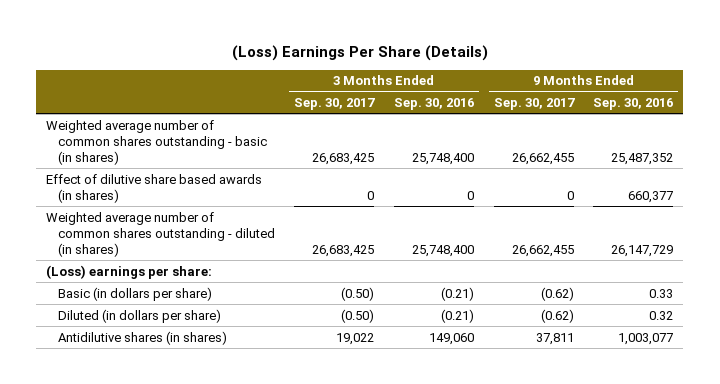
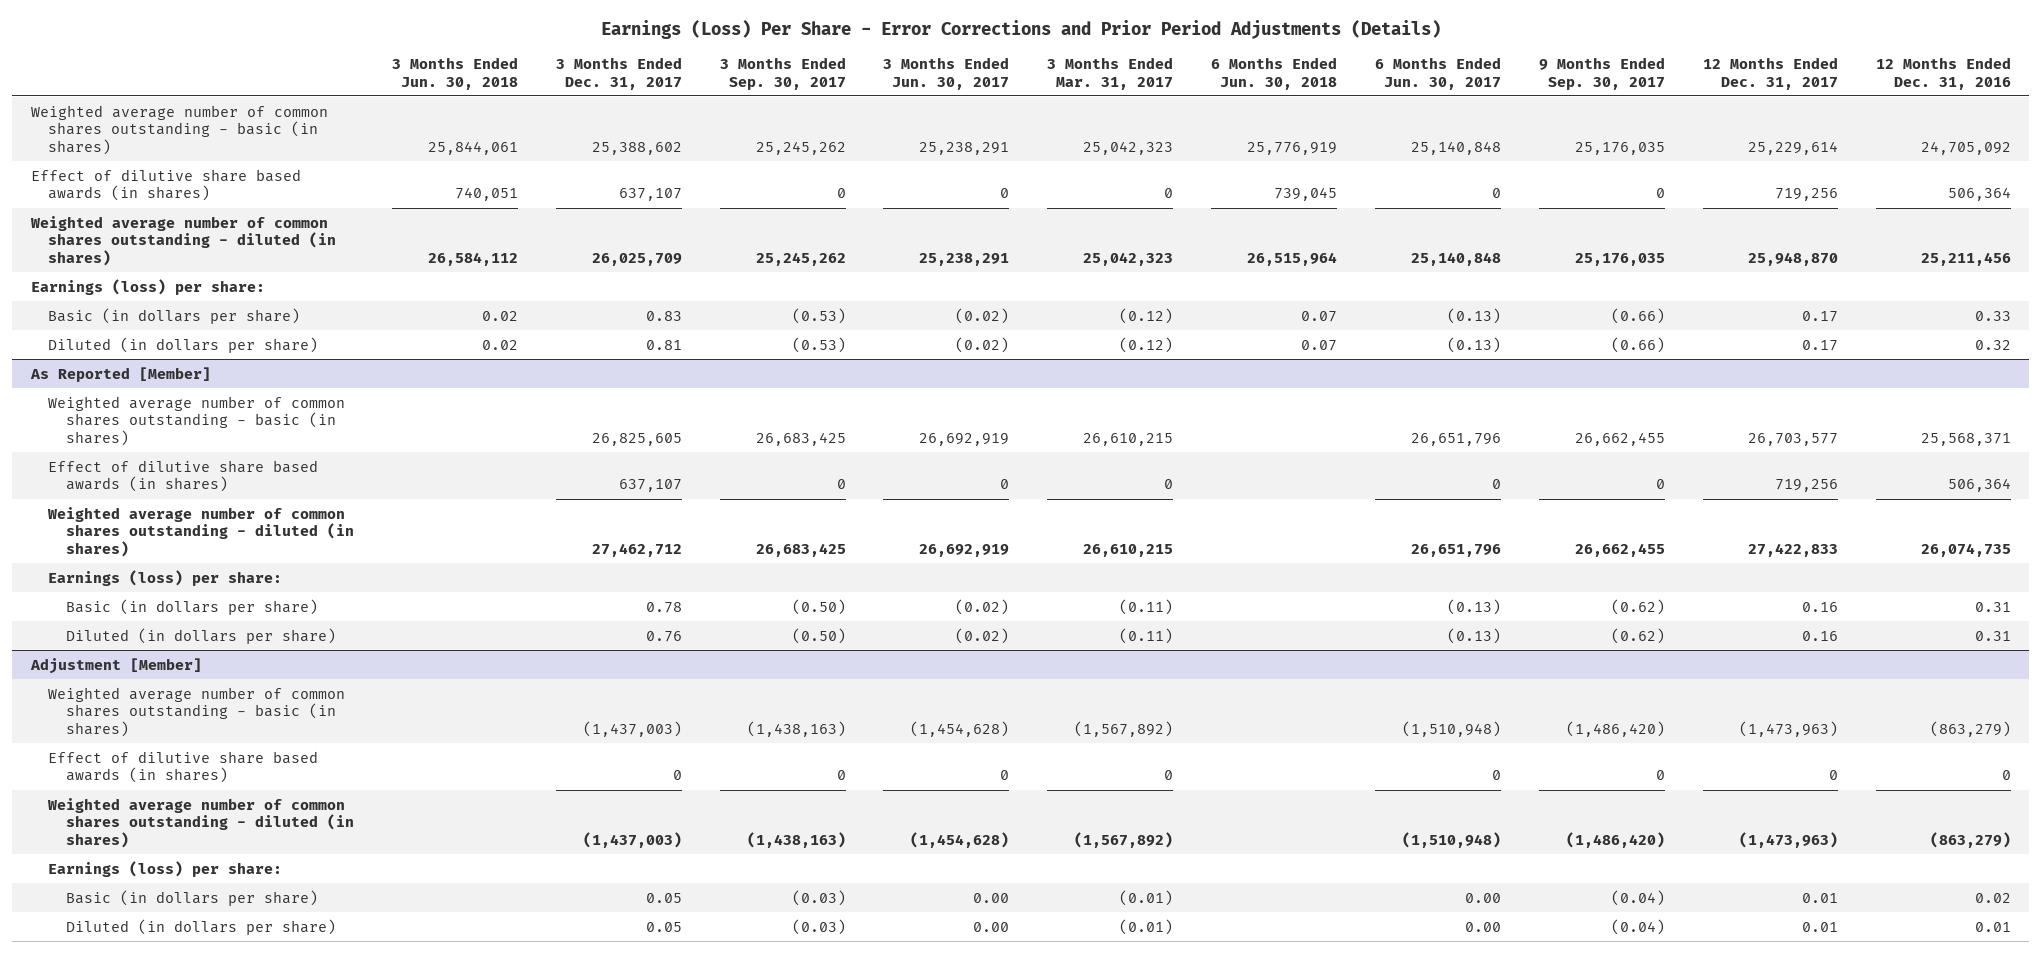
[231,44,488,61] (Loss) Earnings Per Share (Details) -> [600,19,1441,39] Earnings (Loss) Per Share - Error Corrections and Prior Period Adjustments (Details)
[394,98,475,111] Sep. 30, 2016 -> none
[593,98,674,111] Sep. 30, 2016 -> none
none -> [391,56,518,90] 3 Months Ended Jun. 30, 2018
none -> [555,56,682,90] 3 Months Ended Dec. 31, 2017
none -> [883,56,1010,90] 3 Months Ended Jun. 30, 2017
none -> [1047,56,1174,90] 3 Months Ended Mar. 31, 2017
none -> [1211,56,1338,90] 6 Months Ended Jun. 30, 2018
none -> [1374,56,1501,90] 6 Months Ended Jun. 30, 2017
none -> [1702,56,1838,90] 12 Months Ended Dec. 31, 2017
none -> [1875,56,2011,90] 12 Months Ended Dec. 31, 2016
none -> [30,104,328,155] Weighted average number of common shares outstanding - basic (in shares)
none -> [30,168,301,202] Effect of dilutive share based awards (in shares)
none -> [29,215,337,266] Weighted average number of common shares outstanding - diluted (in shares)
none -> [30,278,265,295] Earnings (loss) per share:
none -> [48,307,301,324] Basic (in dollars per share)
none -> [48,336,319,353] Diluted (in dollars per share)
none -> [29,366,211,382] As Reported [Member]
[46,264,213,279] (Loss) earnings per share: -> [48,569,283,586] Earnings (loss) per share:
[57,330,227,345] Antidilutive shares (in shares) -> none
none -> [29,657,202,674] Adjustment [Member]
none -> [48,686,346,737] Weighted average number of common shares outstanding - basic (in shares)
none -> [48,750,319,784] Effect of dilutive share based awards (in shares)
none -> [47,797,354,848] Weighted average number of common shares outstanding - diluted (in shares)
none -> [48,860,283,877] Earnings (loss) per share:
none -> [65,889,318,906] Basic (in dollars per share)
none -> [65,918,336,935] Diluted (in dollars per share)

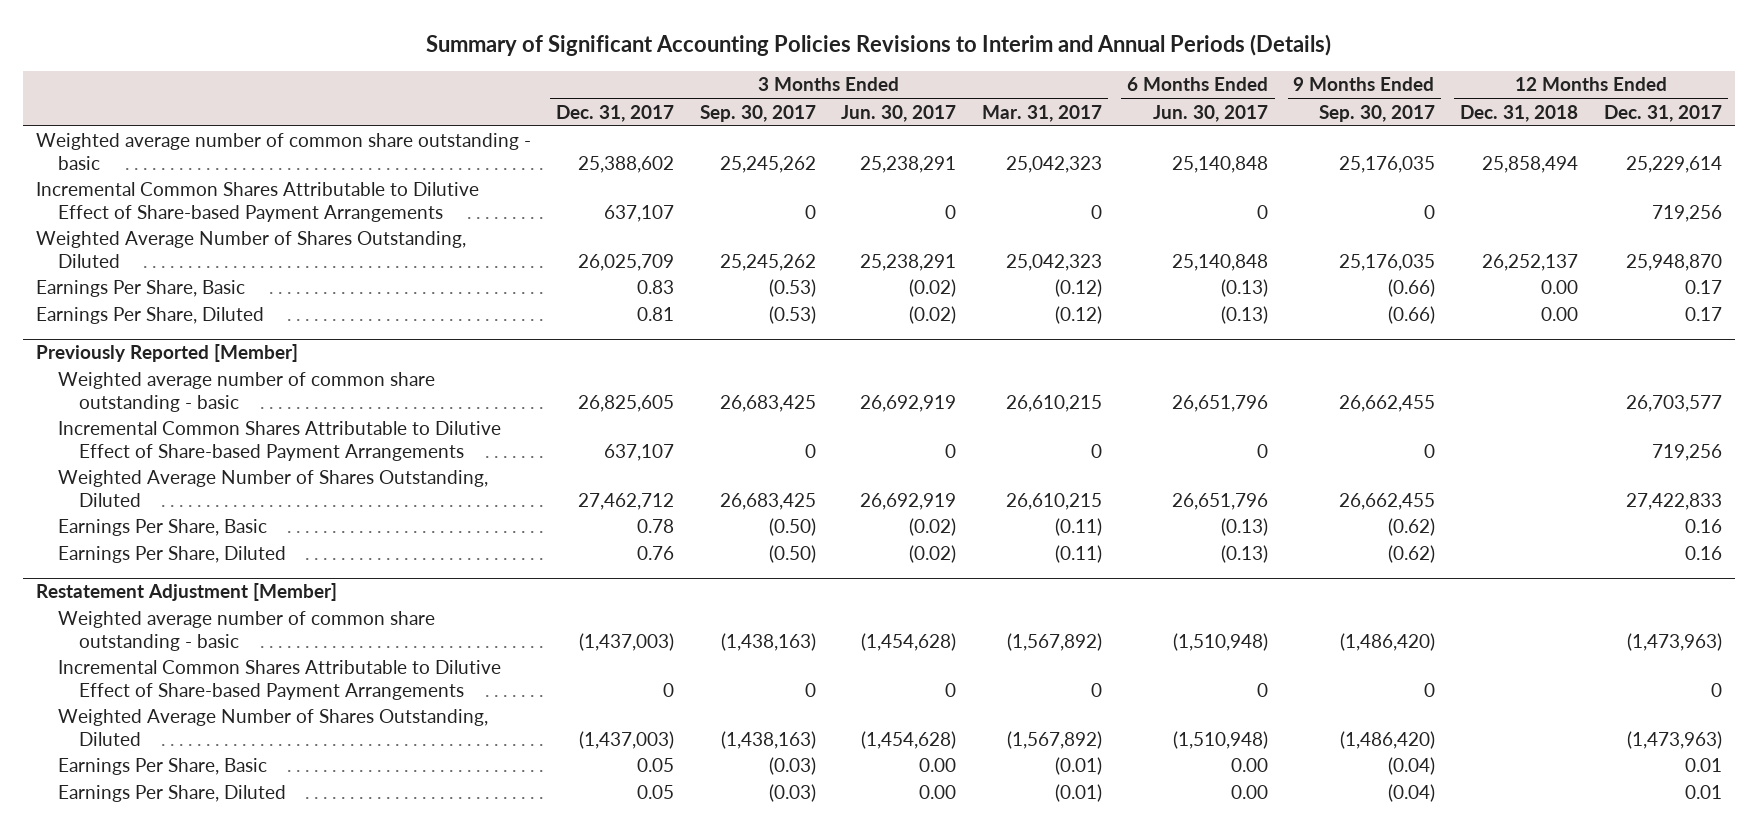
[600,19,1441,39] Earnings (Loss) Per Share - Error Corrections and Prior Period Adjustments (Details) -> [425,34,1331,57] Summary of Significant Accounting Policies Revisions to Interim and Annual Periods (Details)
[391,56,518,90] 3 Months Ended Jun. 30, 2018 -> none
[1211,56,1338,90] 6 Months Ended Jun. 30, 2018 -> none
[1875,56,2011,90] 12 Months Ended Dec. 31, 2016 -> none
none -> [1460,104,1579,122] Dec. 31, 2018
[30,278,265,295] Earnings (loss) per share: -> none
[48,569,283,586] Earnings (loss) per share: -> none
[48,860,283,877] Earnings (loss) per share: -> none
[30,104,328,155] Weighted average number of common shares outstanding - basic (in shares) -> [35,133,531,170] Weighted average number of common share outstanding - basic
[30,168,301,202] Effect of dilutive share based awards (in shares) -> [35,182,479,222] Incremental Common Shares Attributable to Dilutive Effect of Share-based Payment Arrangements
[29,215,337,266] Weighted average number of common shares outstanding - diluted (in shares) -> [35,231,466,268] Weighted Average Number of Shares Outstanding, Diluted
[48,307,301,324] Basic (in dollars per share) -> [35,280,245,298] Earnings Per Share, Basic
[48,336,319,353] Diluted (in dollars per share) -> [35,307,264,325] Earnings Per Share, Diluted
[29,366,211,382] As Reported [Member] -> [35,344,298,363] Previously Reported [Member]
[48,395,346,446] Weighted average number of common shares outstanding - basic (in shares) -> [57,372,435,412] Weighted average number of common share outstanding - basic
[48,459,319,493] Effect of dilutive share based awards (in shares) -> [57,421,501,461] Incremental Common Shares Attributable to Dilutive Effect of Share-based Payment Arrangements
[47,506,354,557] Weighted average number of common shares outstanding - diluted (in shares) -> [57,470,488,507] Weighted Average Number of Shares Outstanding, Diluted
[65,598,318,615] Basic (in dollars per share) -> [57,519,267,537] Earnings Per Share, Basic
[65,627,336,644] Diluted (in dollars per share) -> [57,546,286,564] Earnings Per Share, Diluted
[29,657,202,674] Adjustment [Member] -> [35,583,337,602] Restatement Adjustment [Member]
[48,686,346,737] Weighted average number of common shares outstanding - basic (in shares) -> [57,611,435,651] Weighted average number of common share outstanding - basic
[48,750,319,784] Effect of dilutive share based awards (in shares) -> [57,660,501,700] Incremental Common Shares Attributable to Dilutive Effect of Share-based Payment Arrangements
[47,797,354,848] Weighted average number of common shares outstanding - diluted (in shares) -> [57,709,488,746] Weighted Average Number of Shares Outstanding, Diluted
[65,889,318,906] Basic (in dollars per share) -> [57,758,267,776] Earnings Per Share, Basic
[65,918,336,935] Diluted (in dollars per share) -> [57,785,286,803] Earnings Per Share, Diluted

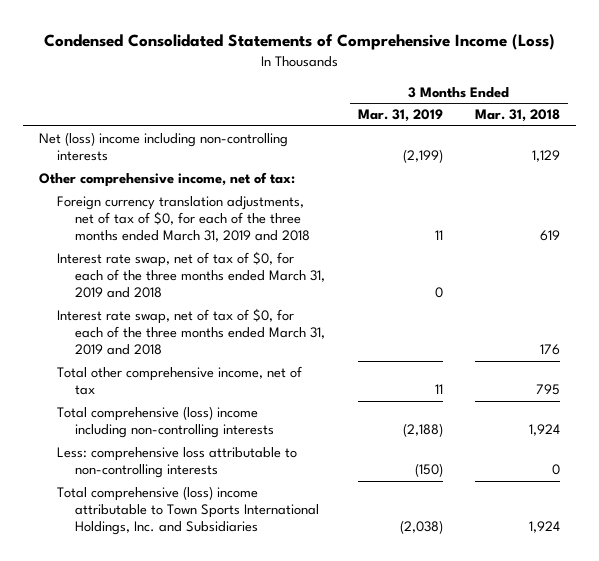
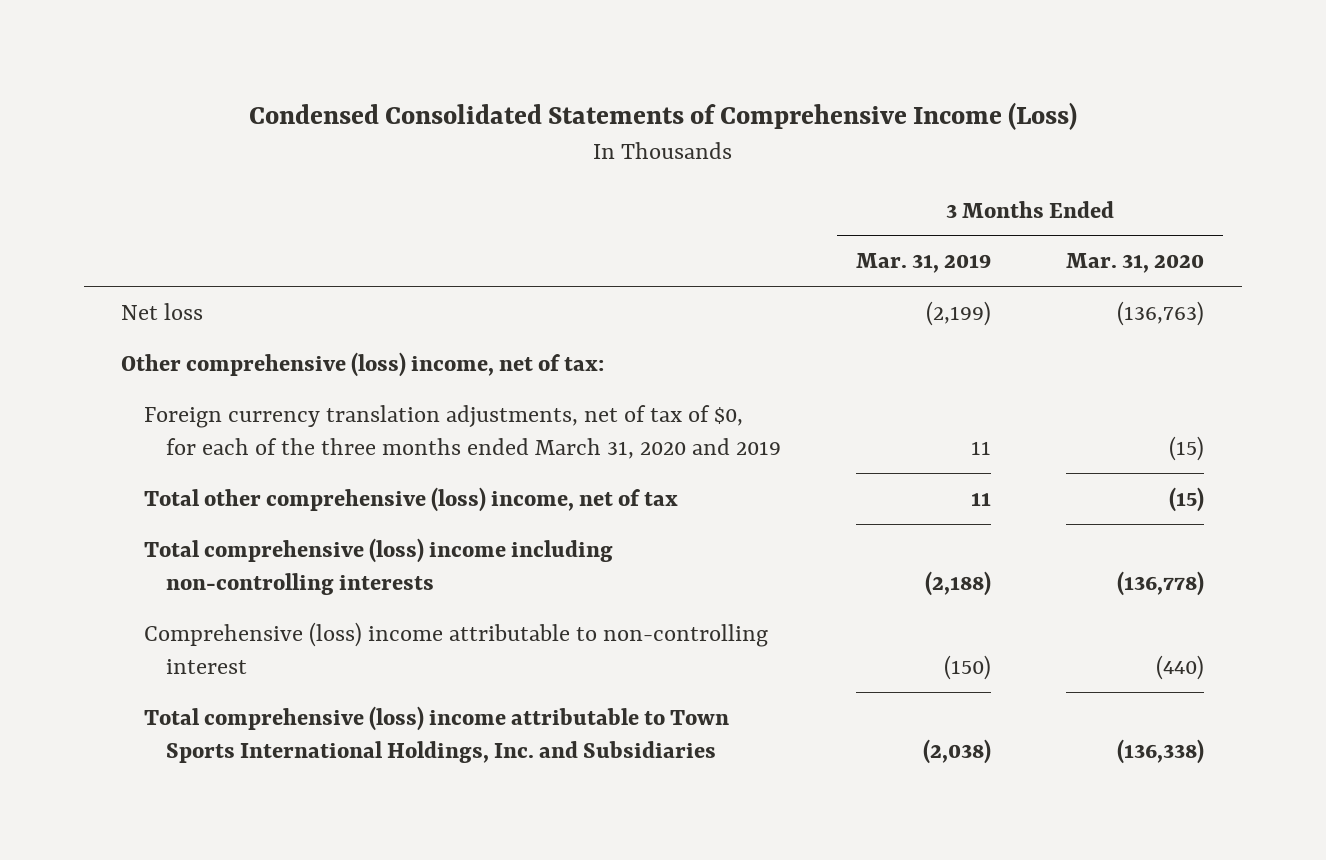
[475,109,561,123] Mar. 31, 2018 -> none
none -> [1066,253,1205,274] Mar. 31, 2020
[57,251,326,299] Interest rate swap, net of tax of $0, for each of the three months ended March 31, 2019 and 2018 -> none
[57,308,326,356] Interest rate swap, net of tax of $0, for each of the three months ended March 31, 2019 and 2018 -> none
[39,132,289,162] Net (loss) income including non-controlling interests -> [121,302,204,320] Net loss
[39,172,296,188] Other comprehensive income, net of tax: -> [121,351,605,377] Other comprehensive (loss) income, net of tax:
[57,196,311,243] Foreign currency translation adjustments, net of tax of $0, for each of the three months ended March 31, 2019 and 2018 -> [143,404,782,460] Foreign currency translation adjustments, net of tax of $0, for each of the three months ended March 31, 2020 and 2019
[57,366,303,396] Total other comprehensive income, net of tax -> [143,486,678,512] Total other comprehensive (loss) income, net of tax
[57,447,298,479] Less: comprehensive loss attributable to non-controlling interests -> [143,621,768,675] Comprehensive (loss) income attributable to non-controlling interest

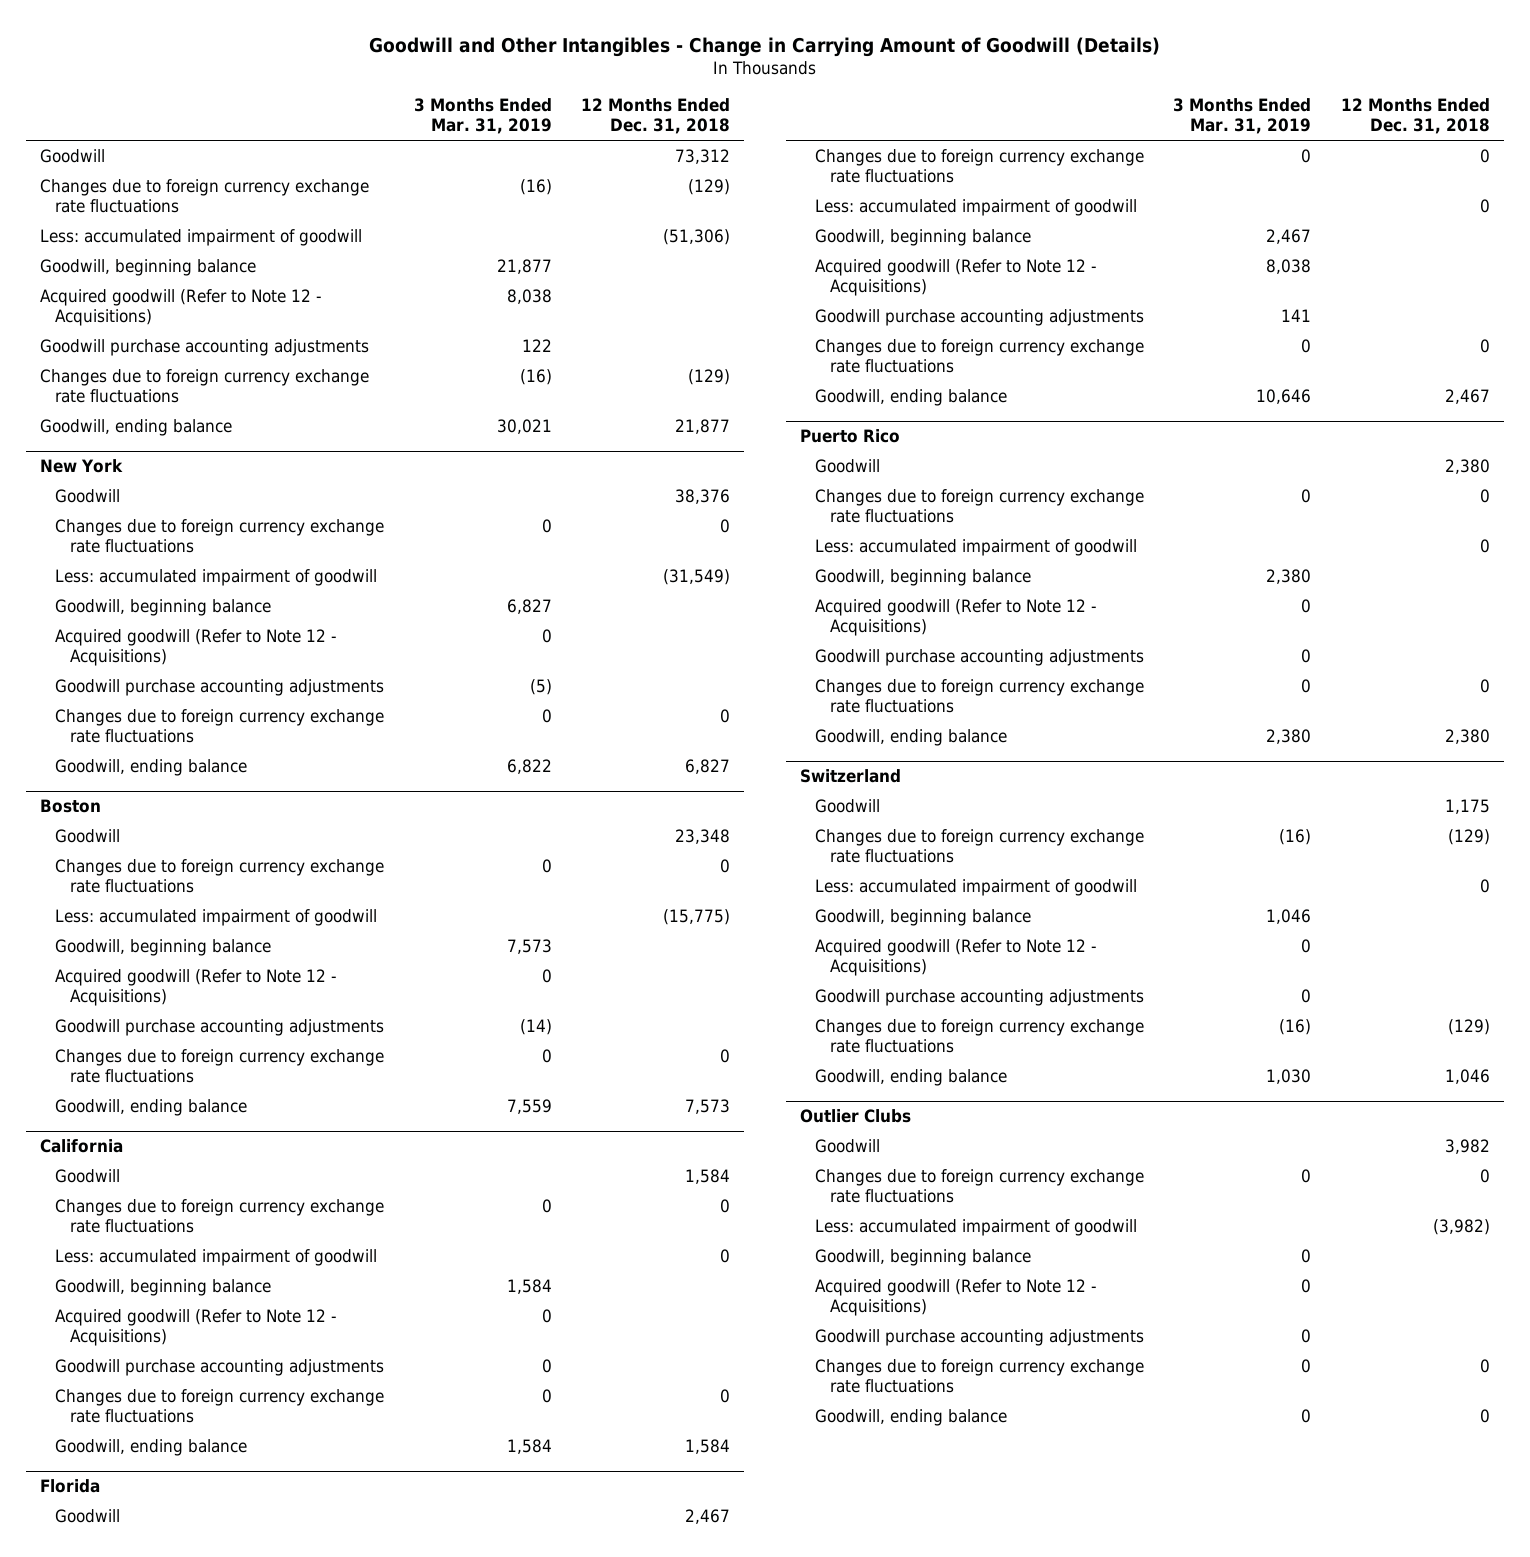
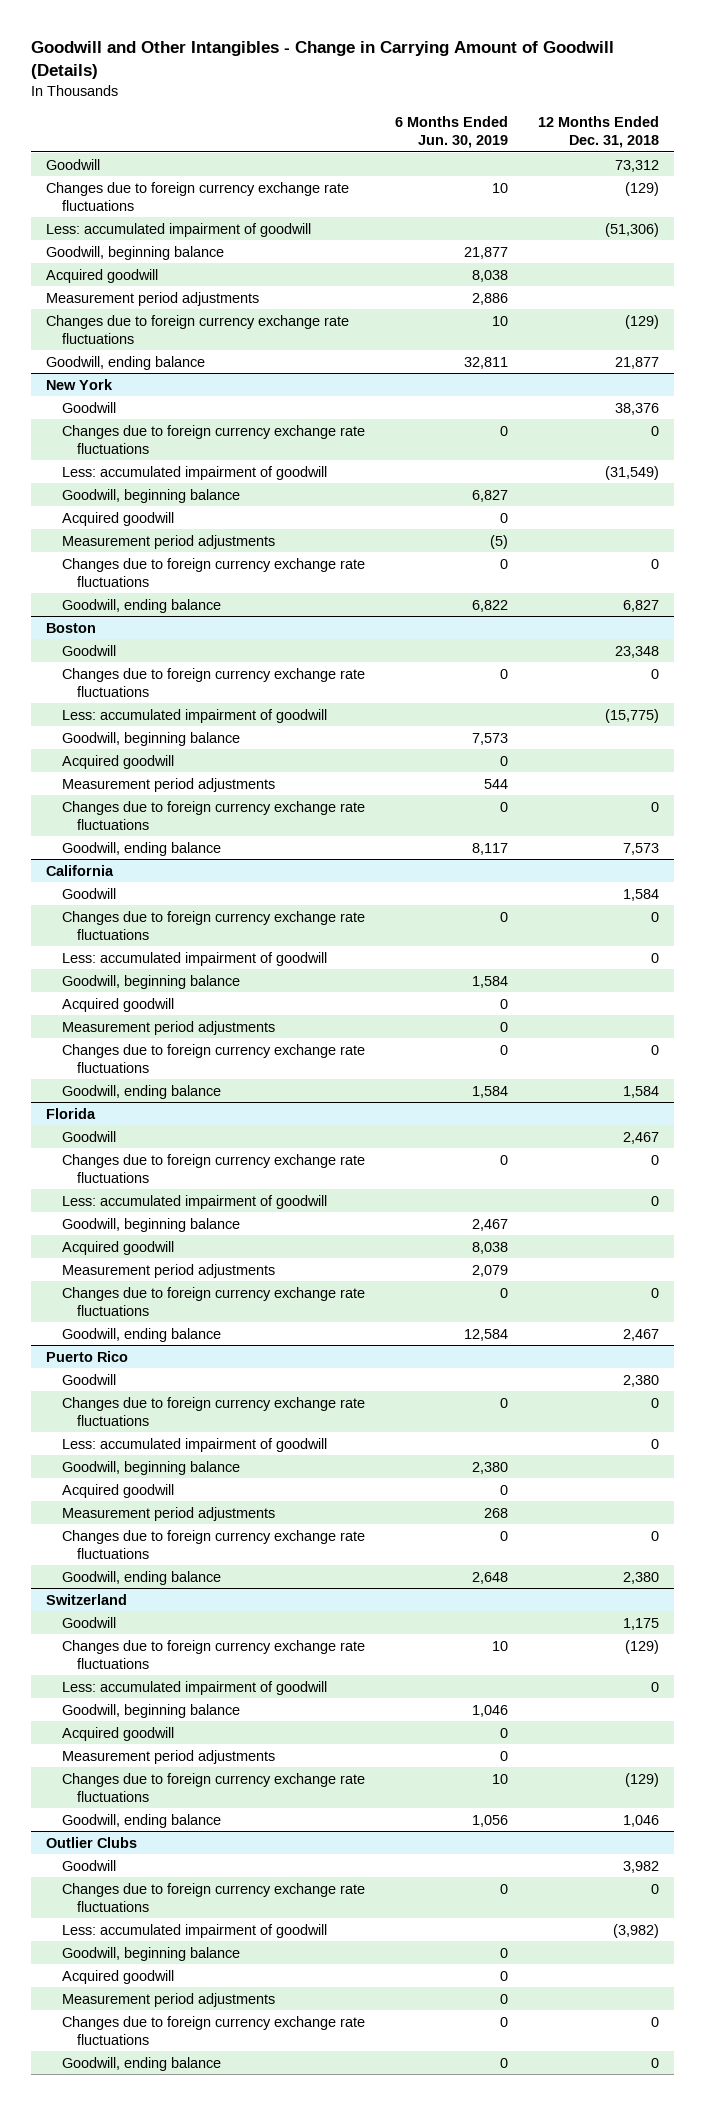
[413,98,552,135] 3 Months Ended Mar. 31, 2019 -> none
none -> [394,116,508,149] 6 Months Ended Jun. 30, 2019
[40,288,323,326] Acquired goodwill (Refer to Note 12 - Acquisitions) -> [45,268,158,283] Acquired goodwill
[40,338,370,356] Goodwill purchase accounting adjustments -> [45,291,259,306] Measurement period adjustments
[55,628,338,666] Acquired goodwill (Refer to Note 12 - Acquisitions) -> [61,511,174,526] Acquired goodwill
[55,678,385,696] Goodwill purchase accounting adjustments -> [61,534,275,549] Measurement period adjustments
[55,968,338,1006] Acquired goodwill (Refer to Note 12 - Acquisitions) -> [61,754,174,769] Acquired goodwill
[55,1018,385,1036] Goodwill purchase accounting adjustments -> [61,777,275,792] Measurement period adjustments
[55,1308,338,1346] Acquired goodwill (Refer to Note 12 - Acquisitions) -> [61,997,174,1012] Acquired goodwill
[55,1358,385,1376] Goodwill purchase accounting adjustments -> [61,1020,275,1035] Measurement period adjustments
[815,258,1098,296] Acquired goodwill (Refer to Note 12 - Acquisitions) -> [61,1240,174,1255] Acquired goodwill
[815,308,1145,326] Goodwill purchase accounting adjustments -> [61,1263,275,1278] Measurement period adjustments
[815,598,1098,636] Acquired goodwill (Refer to Note 12 - Acquisitions) -> [61,1483,174,1498] Acquired goodwill
[815,648,1145,666] Goodwill purchase accounting adjustments -> [61,1506,275,1521] Measurement period adjustments
[815,938,1098,976] Acquired goodwill (Refer to Note 12 - Acquisitions) -> [61,1726,174,1741] Acquired goodwill
[815,988,1145,1006] Goodwill purchase accounting adjustments -> [61,1749,275,1764] Measurement period adjustments
[815,1278,1098,1316] Acquired goodwill (Refer to Note 12 - Acquisitions) -> [61,1969,174,1984] Acquired goodwill
[815,1328,1145,1346] Goodwill purchase accounting adjustments -> [61,1992,275,2007] Measurement period adjustments

